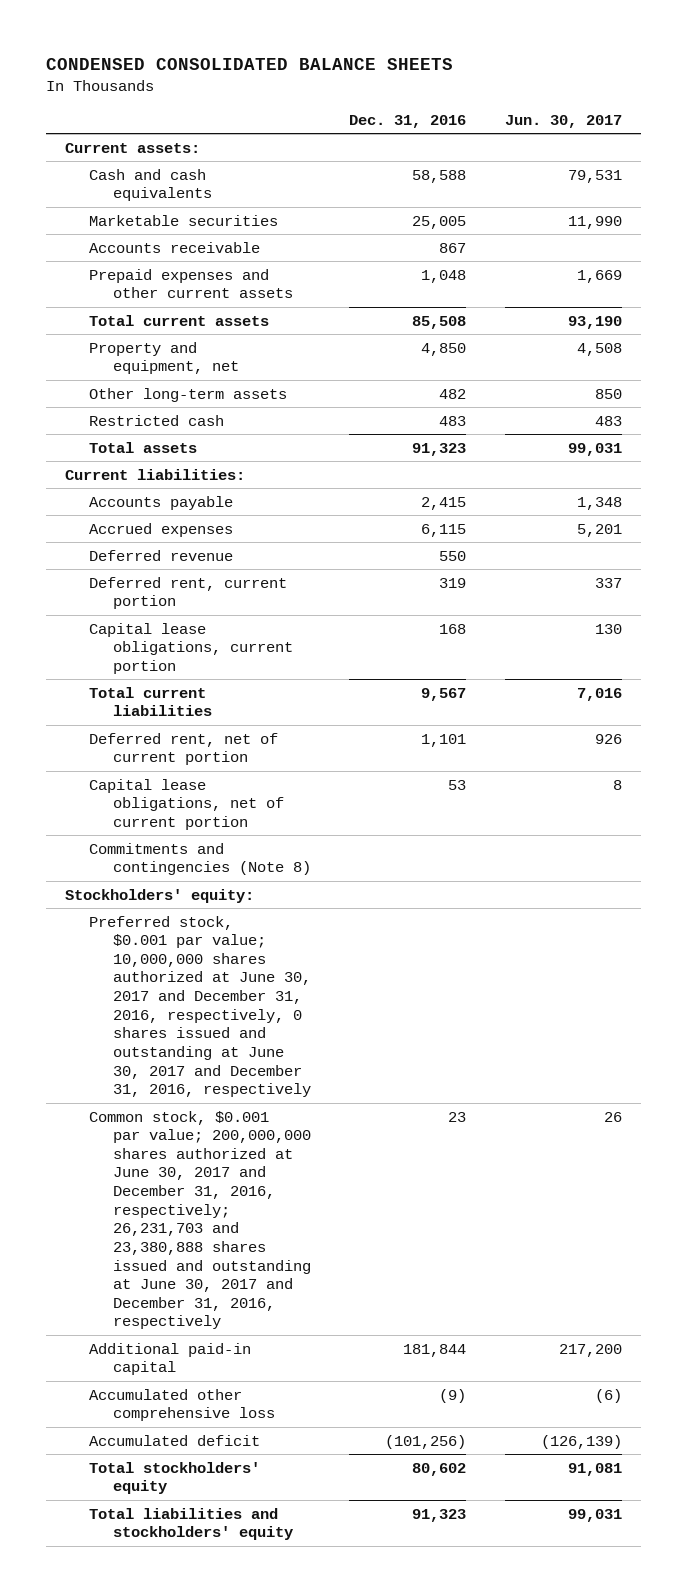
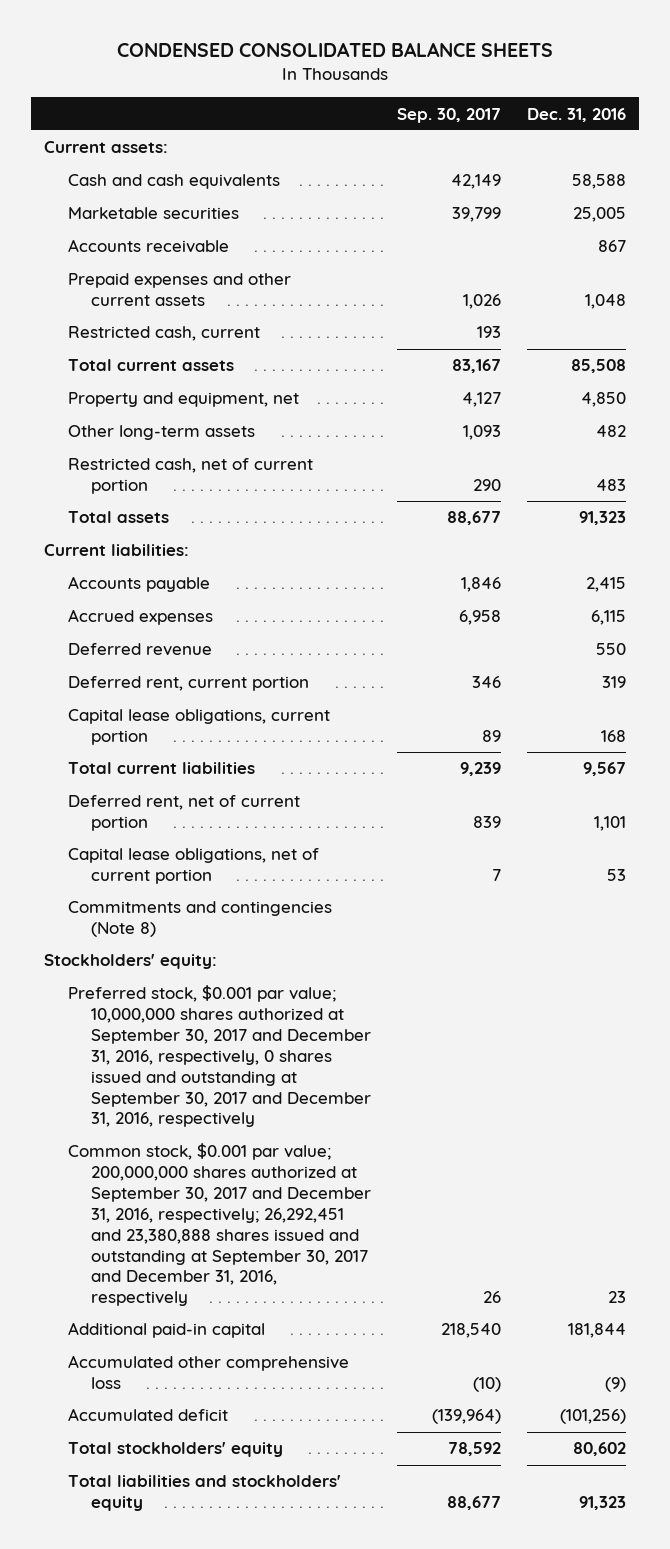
[504,114,622,128] Jun. 30, 2017 -> none
none -> [397,107,502,123] Sep. 30, 2017
none -> [67,326,260,342] Restricted cash, current
[89,414,225,426] Restricted cash -> [67,458,313,495] Restricted cash, net of current portion
[89,915,312,1098] Preferred stock, $0.001 par value; 10,000,000 shares authorized at June 30, 2017 and December 31, 2016, respectively, 0 shares issued and outstanding at June 30, 2017 and December 31, 2016, respectively -> [67,985,372,1128] Preferred stock, $0.001 par value; 10,000,000 shares authorized at September 30, 2017 and December 31, 2016, respectively, 0 shares issued and outstanding at September 30, 2017 and December 31, 2016, respectively
[89,1110,312,1330] Common stock, $0.001 par value; 200,000,000 shares authorized at June 30, 2017 and December 31, 2016, respectively; 26,231,703 and 23,380,888 shares issued and outstanding at June 30, 2017 and December 31, 2016, respectively -> [67,1143,372,1307] Common stock, $0.001 par value; 200,000,000 shares authorized at September 30, 2017 and December 31, 2016, respectively; 26,292,451 and 23,380,888 shares issued and outstanding at September 30, 2017 and December 31, 2016, respectively

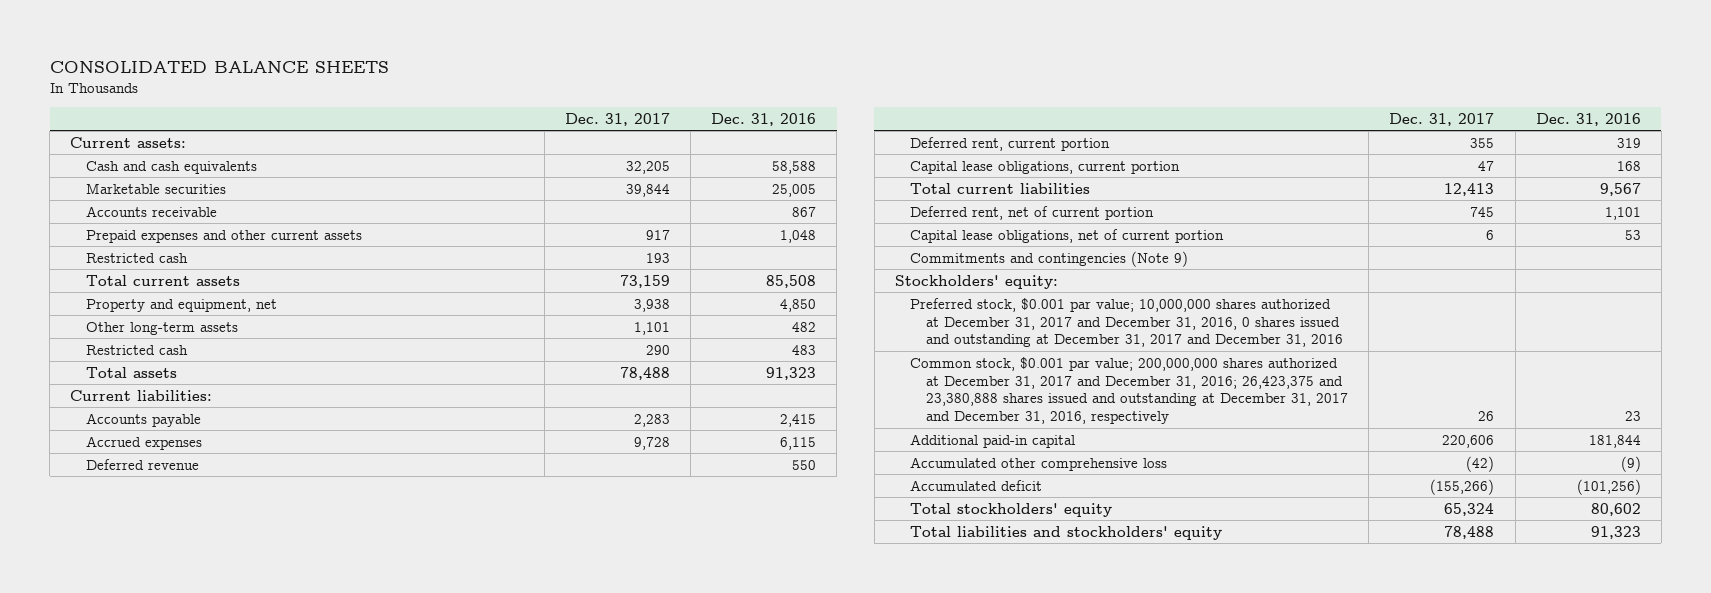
[117,42,554,58] CONDENSED CONSOLIDATED BALANCE SHEETS -> [49,60,389,73] CONSOLIDATED BALANCE SHEETS
[397,107,502,123] Sep. 30, 2017 -> none
none -> [564,112,670,126] Dec. 31, 2017
[67,326,260,342] Restricted cash, current -> [85,252,188,263] Restricted cash
[67,458,313,495] Restricted cash, net of current portion -> [85,344,188,355] Restricted cash
[67,901,332,938] Commitments and contingencies (Note 8) -> [910,250,1189,267] Commitments and contingencies (Note 9)
[67,985,372,1128] Preferred stock, $0.001 par value; 10,000,000 shares authorized at September 30, 2017 and December 31, 2016, respectively, 0 shares issued and outstanding at September 30, 2017 and December 31, 2016, respectively -> [910,297,1344,348] Preferred stock, $0.001 par value; 10,000,000 shares authorized at December 31, 2017 and December 31, 2016, 0 shares issued and outstanding at December 31, 2017 and December 31, 2016
[67,1143,372,1307] Common stock, $0.001 par value; 200,000,000 shares authorized at September 30, 2017 and December 31, 2016, respectively; 26,292,451 and 23,380,888 shares issued and outstanding at September 30, 2017 and December 31, 2016, respectively -> [910,356,1349,425] Common stock, $0.001 par value; 200,000,000 shares authorized at December 31, 2017 and December 31, 2016; 26,423,375 and 23,380,888 shares issued and outstanding at December 31, 2017 and December 31, 2016, respectively

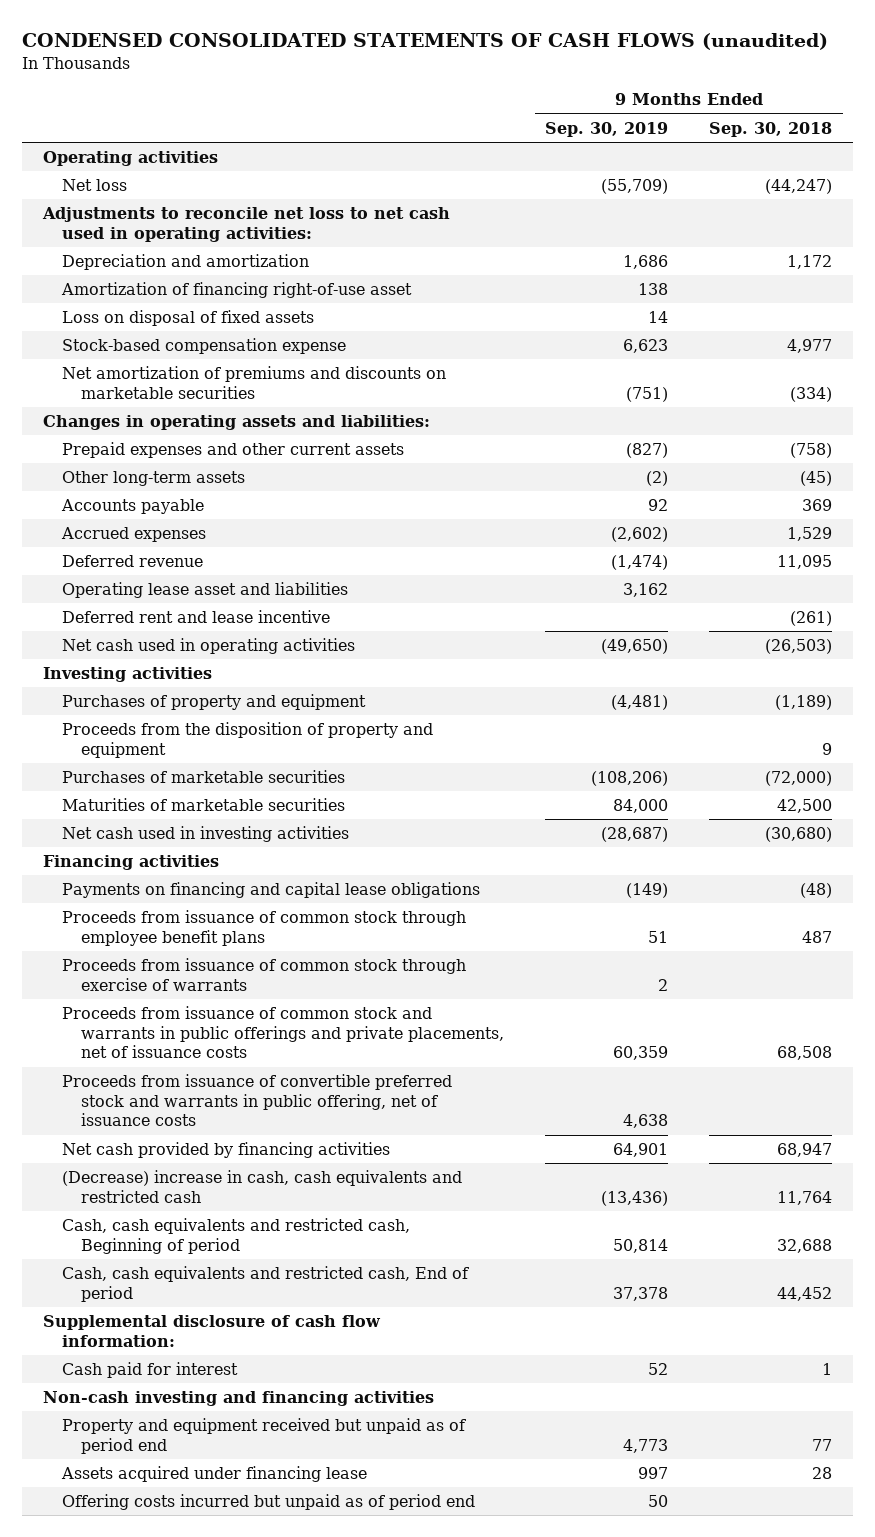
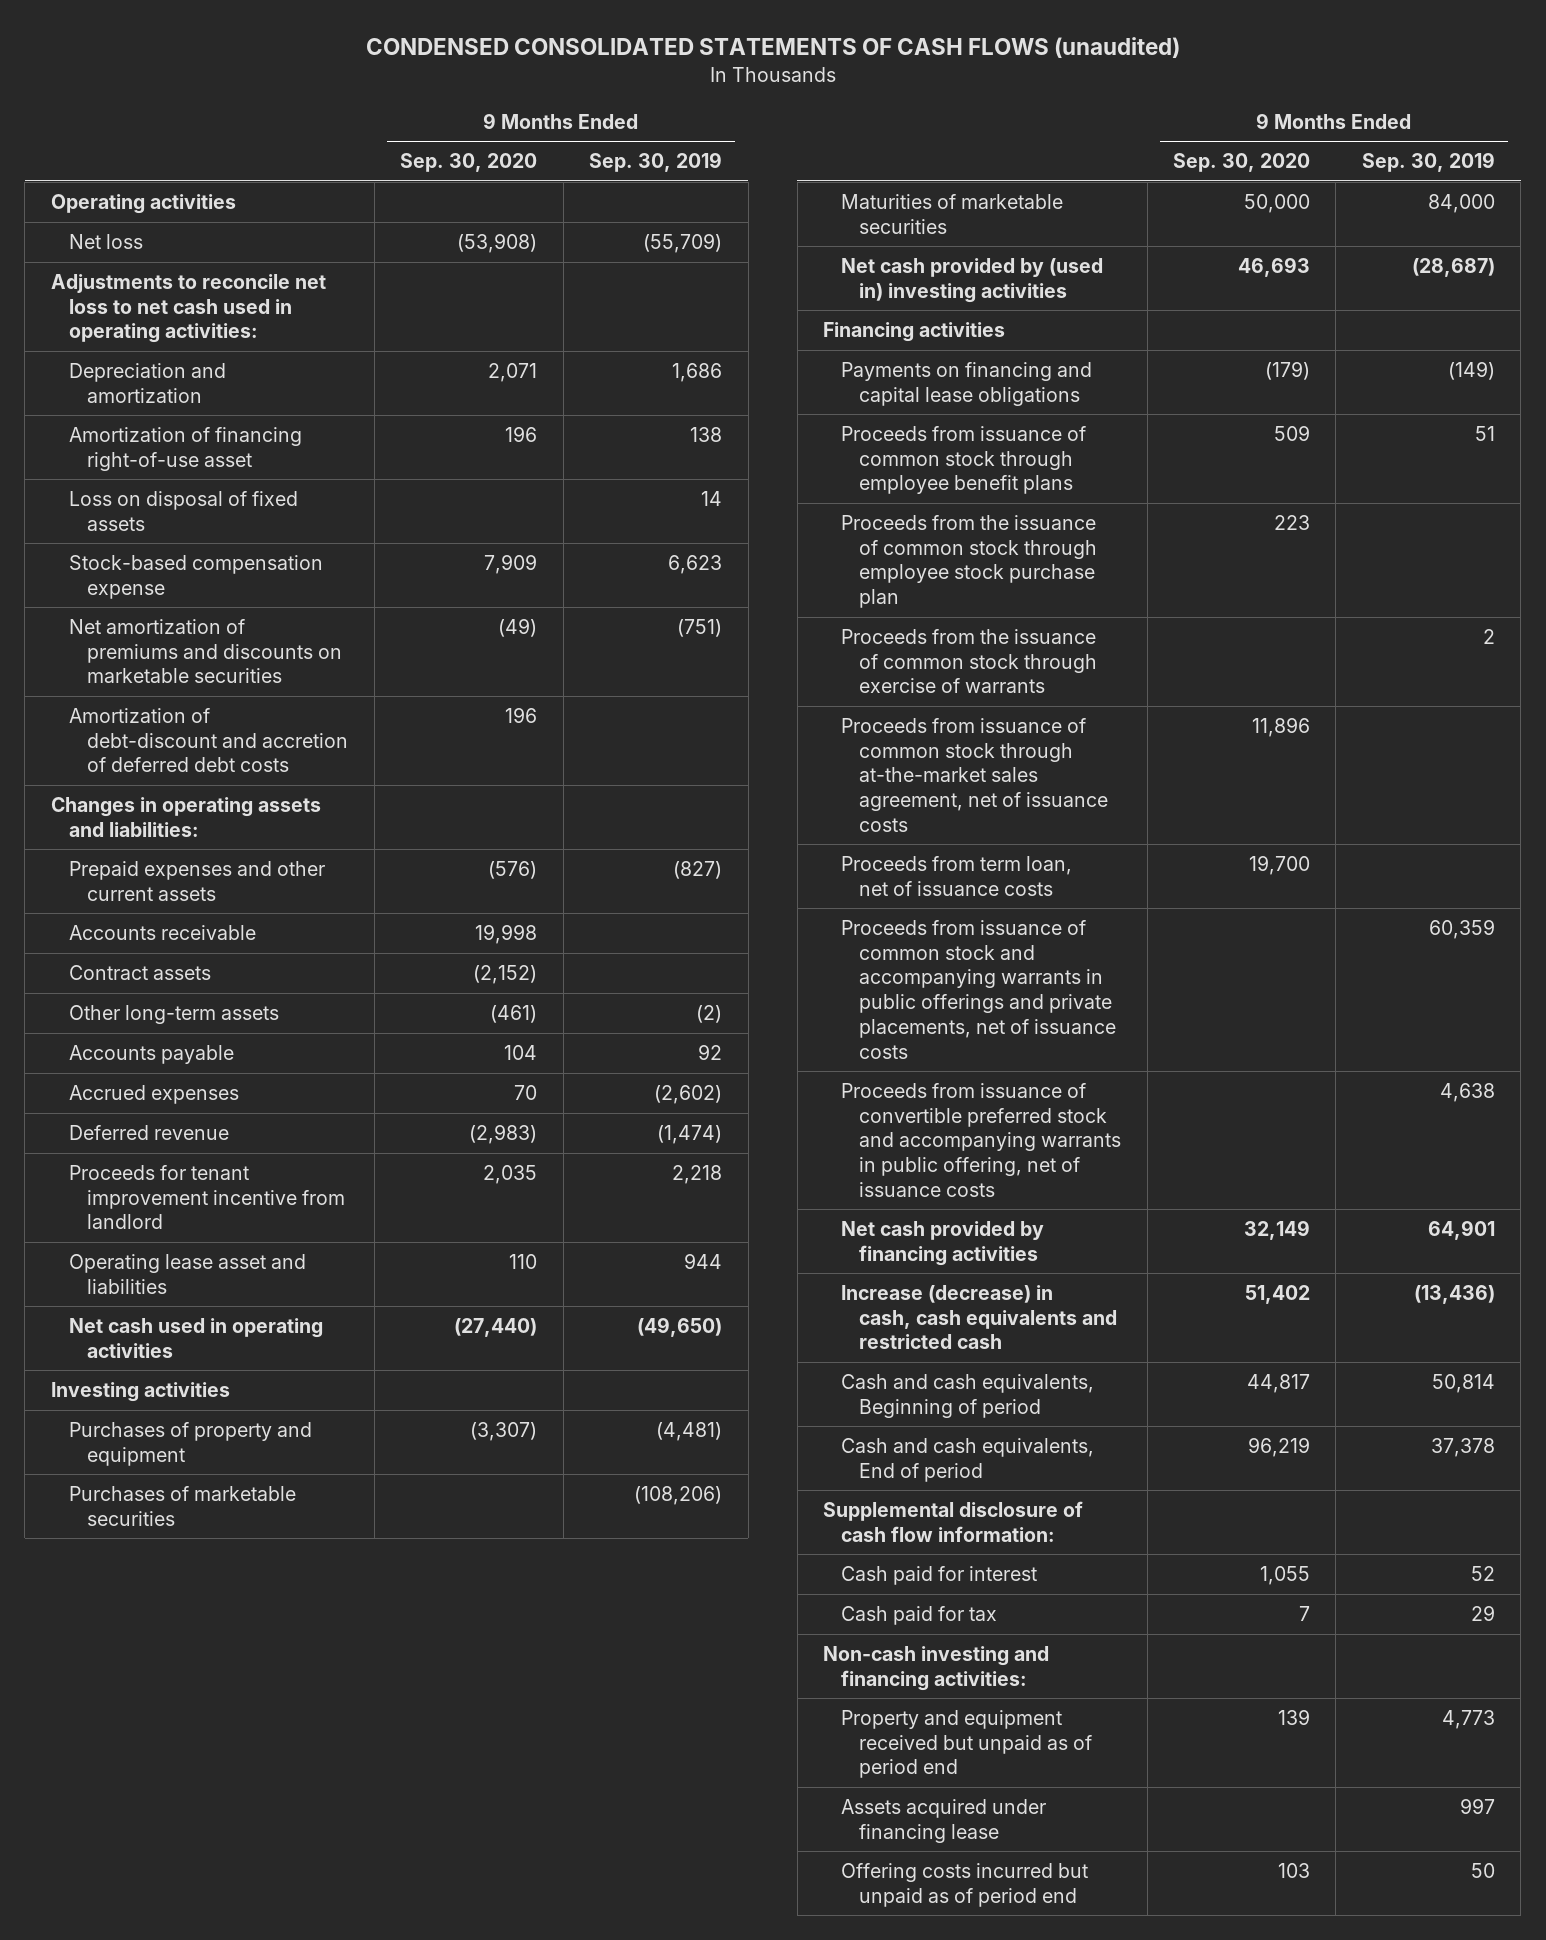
[709,121,833,137] Sep. 30, 2018 -> none
none -> [400,153,538,173] Sep. 30, 2020
none -> [68,707,348,773] Amortization of debt-discount and accretion of deferred debt costs
none -> [68,924,256,940] Accounts receivable
none -> [68,964,211,980] Contract assets
[61,610,330,624] Deferred rent and lease incentive -> none
none -> [68,1164,345,1230] Proceeds for tenant improvement incentive from landlord
[623,583,669,598] 3,162 -> [684,1252,723,1269] 944
[61,722,433,758] Proceeds from the disposition of property and equipment -> none
[61,826,349,843] Net cash used in investing activities -> [841,257,1104,303] Net cash provided by (used in) investing activities
none -> [841,514,1098,609] Proceeds from the issuance of common stock through employee stock purchase plan
[61,958,466,991] Proceeds from issuance of common stock through exercise of warrants -> [841,628,1098,694] Proceeds from the issuance of common stock through exercise of warrants
none -> [841,717,1109,832] Proceeds from issuance of common stock through at-the-market sales agreement, net of issuance costs
none -> [841,855,1073,896] Proceeds from term loan, net of issuance costs
[61,1006,504,1059] Proceeds from issuance of common stock and warrants in public offerings and private placements, net of issuance costs -> [841,919,1117,1059] Proceeds from issuance of common stock and accompanying warrants in public offerings and private placements, net of issuance costs
[61,1074,452,1127] Proceeds from issuance of convertible preferred stock and warrants in public offering, net of issuance costs -> [841,1082,1122,1197] Proceeds from issuance of convertible preferred stock and accompanying warrants in public offering, net of issuance costs
[61,1170,462,1203] (Decrease) increase in cash, cash equivalents and restricted cash -> [841,1284,1118,1350] Increase (decrease) in cash, cash equivalents and restricted cash
[61,1218,410,1254] Cash, cash equivalents and restricted cash, Beginning of period -> [841,1373,1095,1418] Cash and cash equivalents, Beginning of period
[61,1266,469,1302] Cash, cash equivalents and restricted cash, End of period -> [841,1437,1095,1482] Cash and cash equivalents, End of period
none -> [841,1605,998,1625] Cash paid for tax
[42,1391,434,1407] Non-cash investing and financing activities -> [823,1645,1050,1691] Non-cash investing and financing activities:

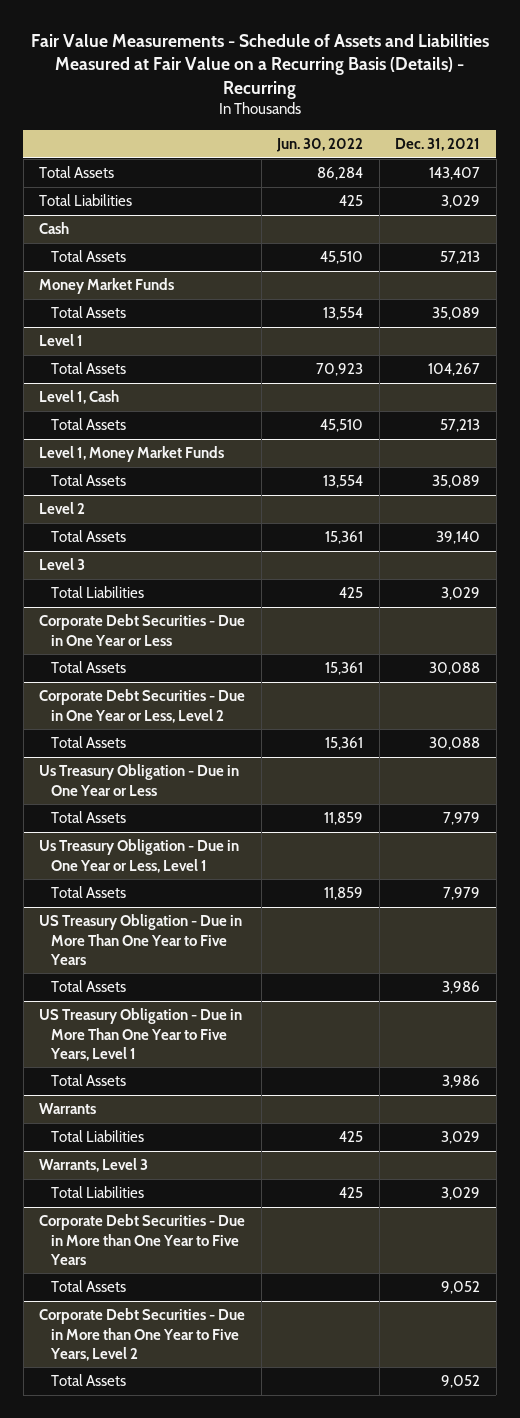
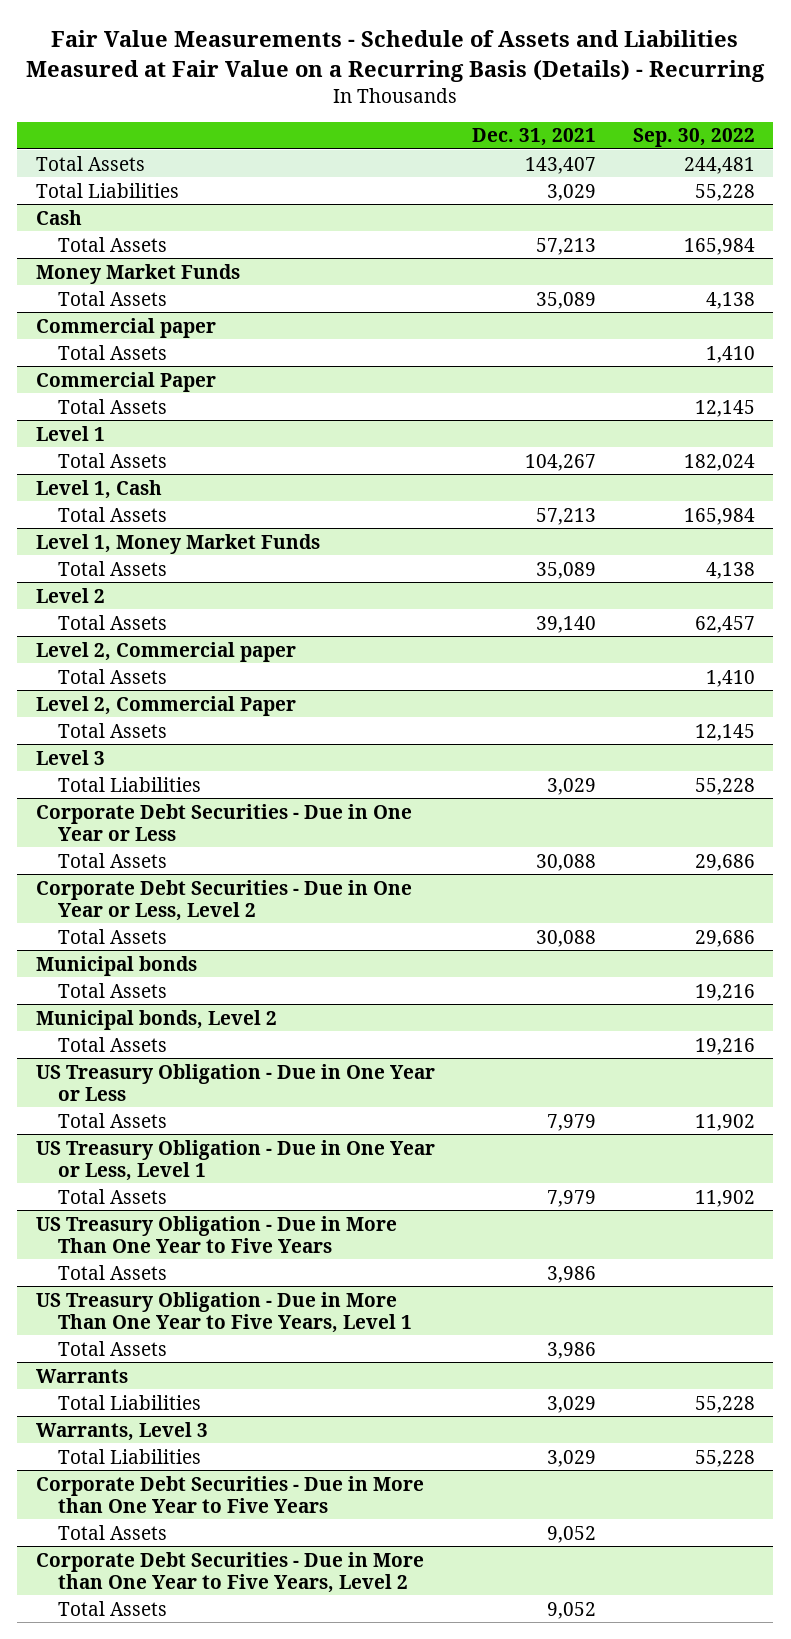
[276,137,364,152] Jun. 30, 2022 -> none
none -> [632,128,755,148] Sep. 30, 2022
none -> [35,317,216,338] Commercial paper
none -> [57,344,167,360] Total Assets
none -> [35,371,216,392] Commercial Paper
none -> [57,398,167,414] Total Assets
none -> [35,641,296,662] Level 2, Commercial paper
none -> [57,668,167,684] Total Assets
none -> [35,695,296,716] Level 2, Commercial Paper
none -> [57,722,167,738] Total Assets
none -> [35,955,197,976] Municipal bonds
none -> [57,982,167,998] Total Assets
none -> [35,1009,277,1030] Municipal bonds, Level 2
none -> [57,1036,167,1052] Total Assets
[39,764,240,796] Us Treasury Obligation - Due in One Year or Less -> [35,1063,435,1101] US Treasury Obligation - Due in One Year or Less
[39,839,240,873] Us Treasury Obligation - Due in One Year or Less, Level 1 -> [35,1139,435,1181] US Treasury Obligation - Due in One Year or Less, Level 1

